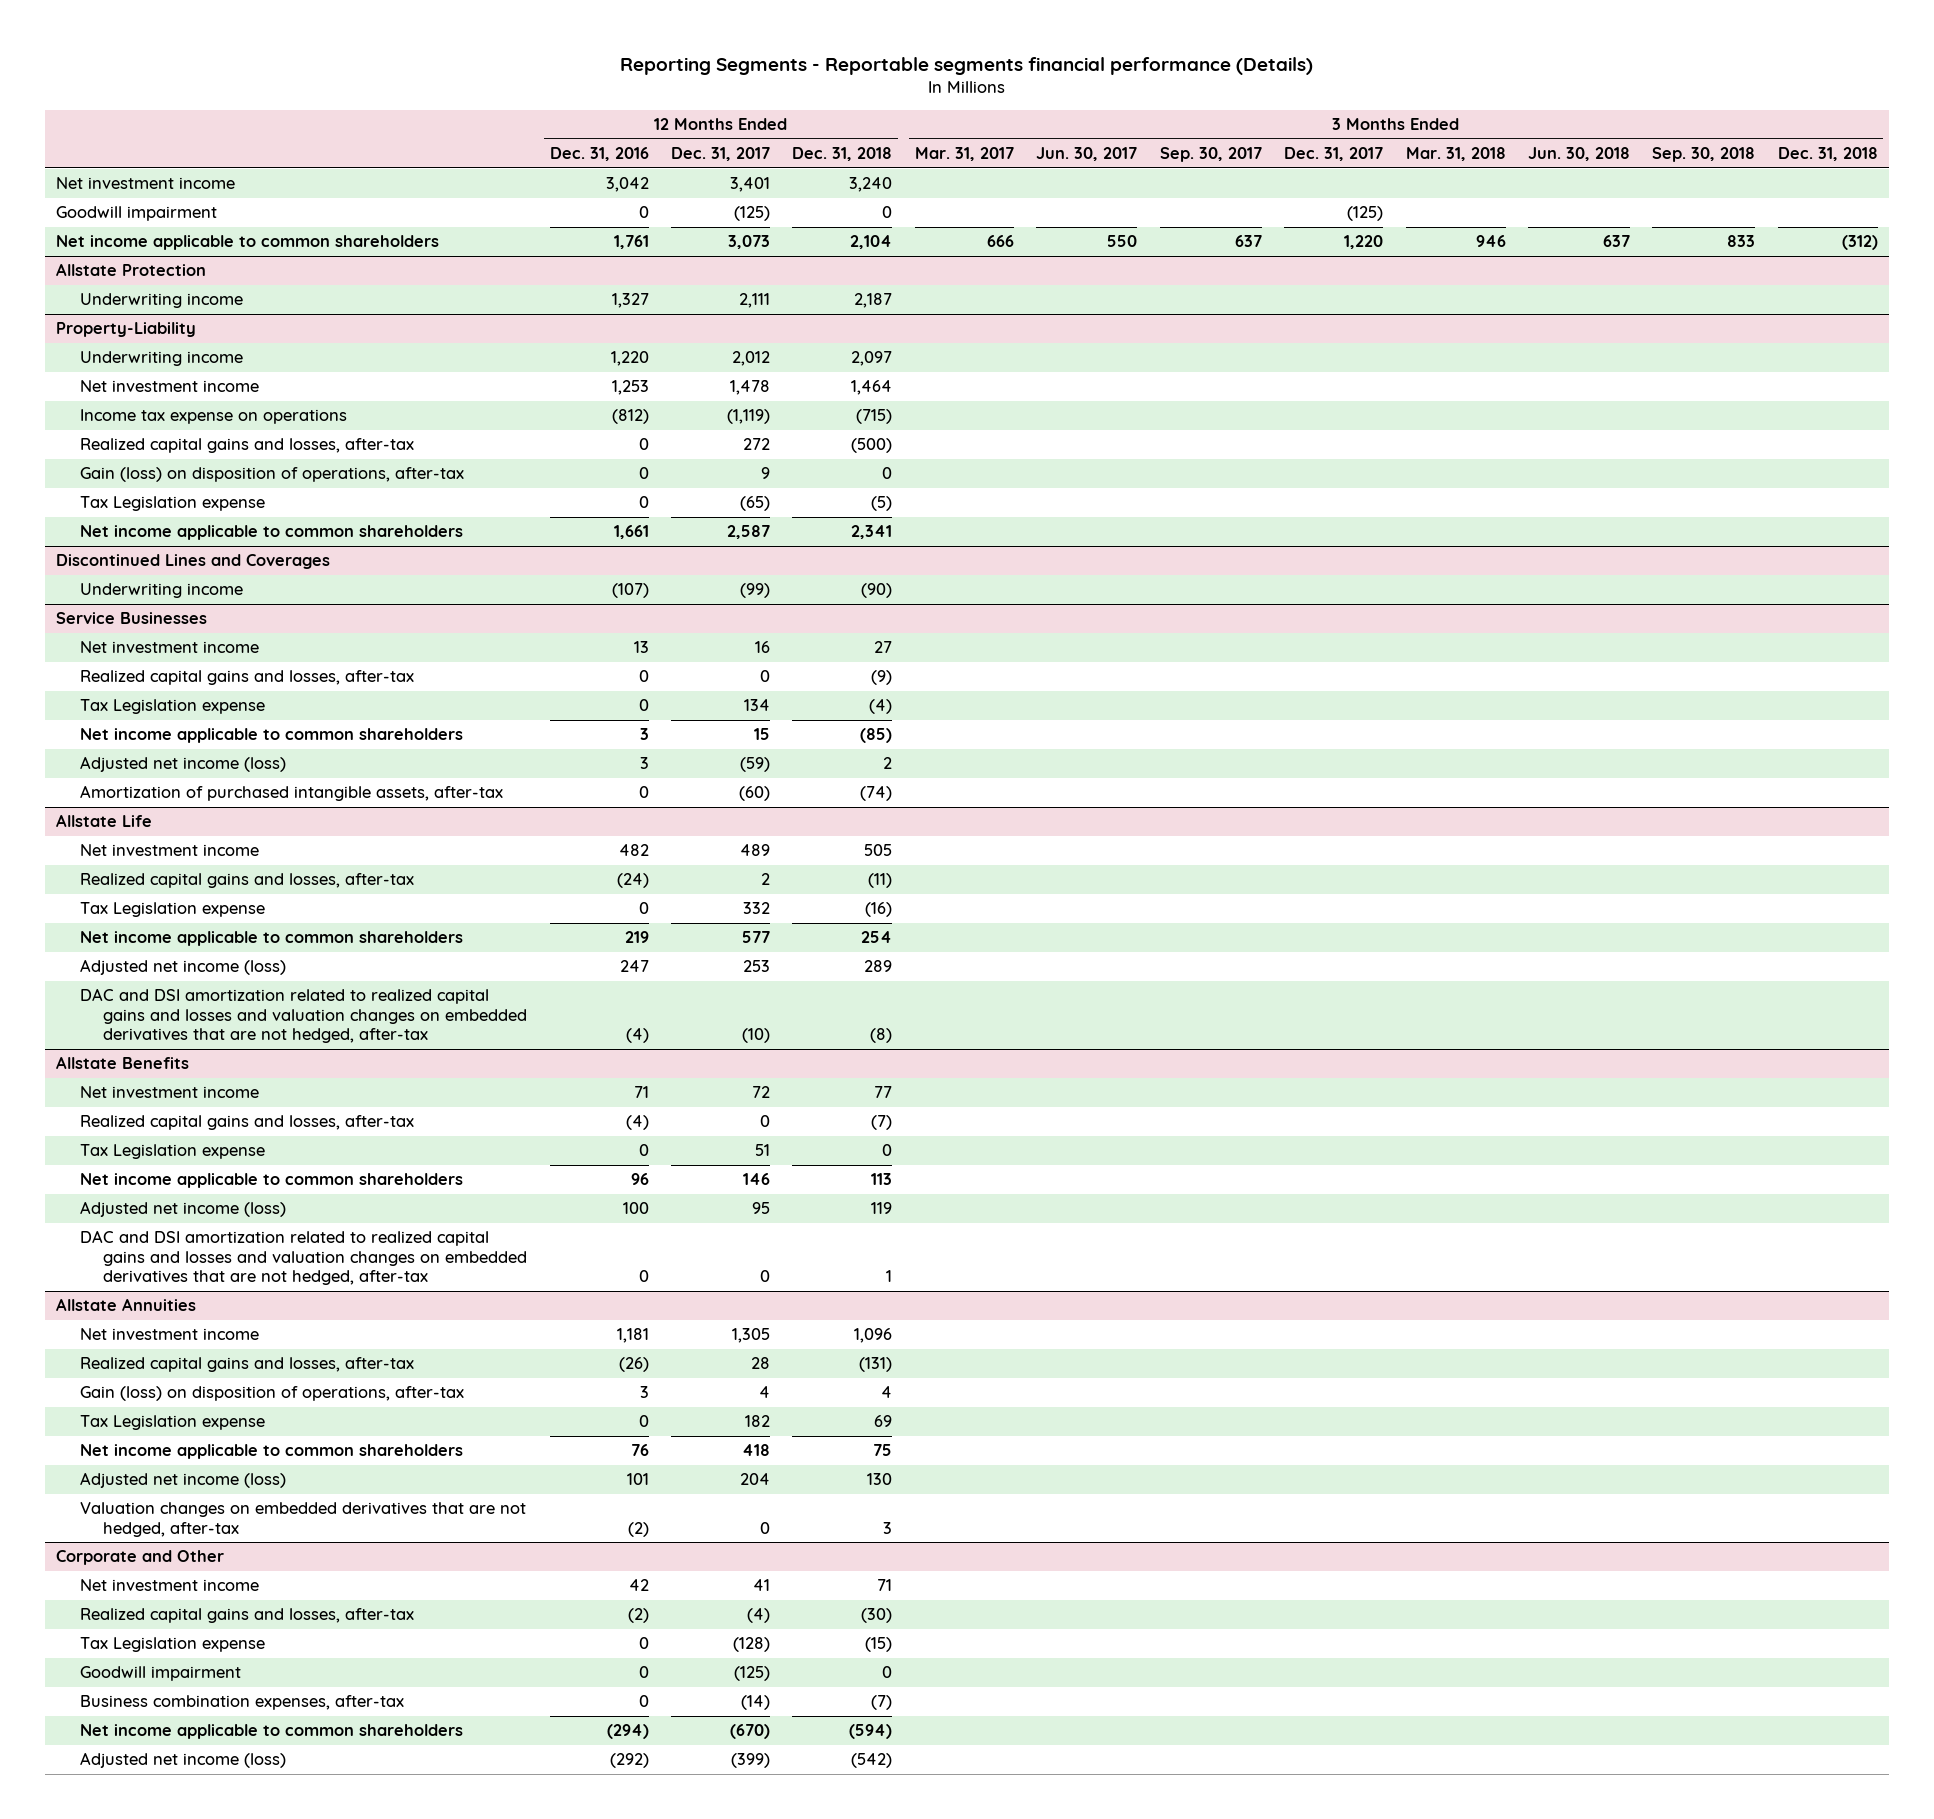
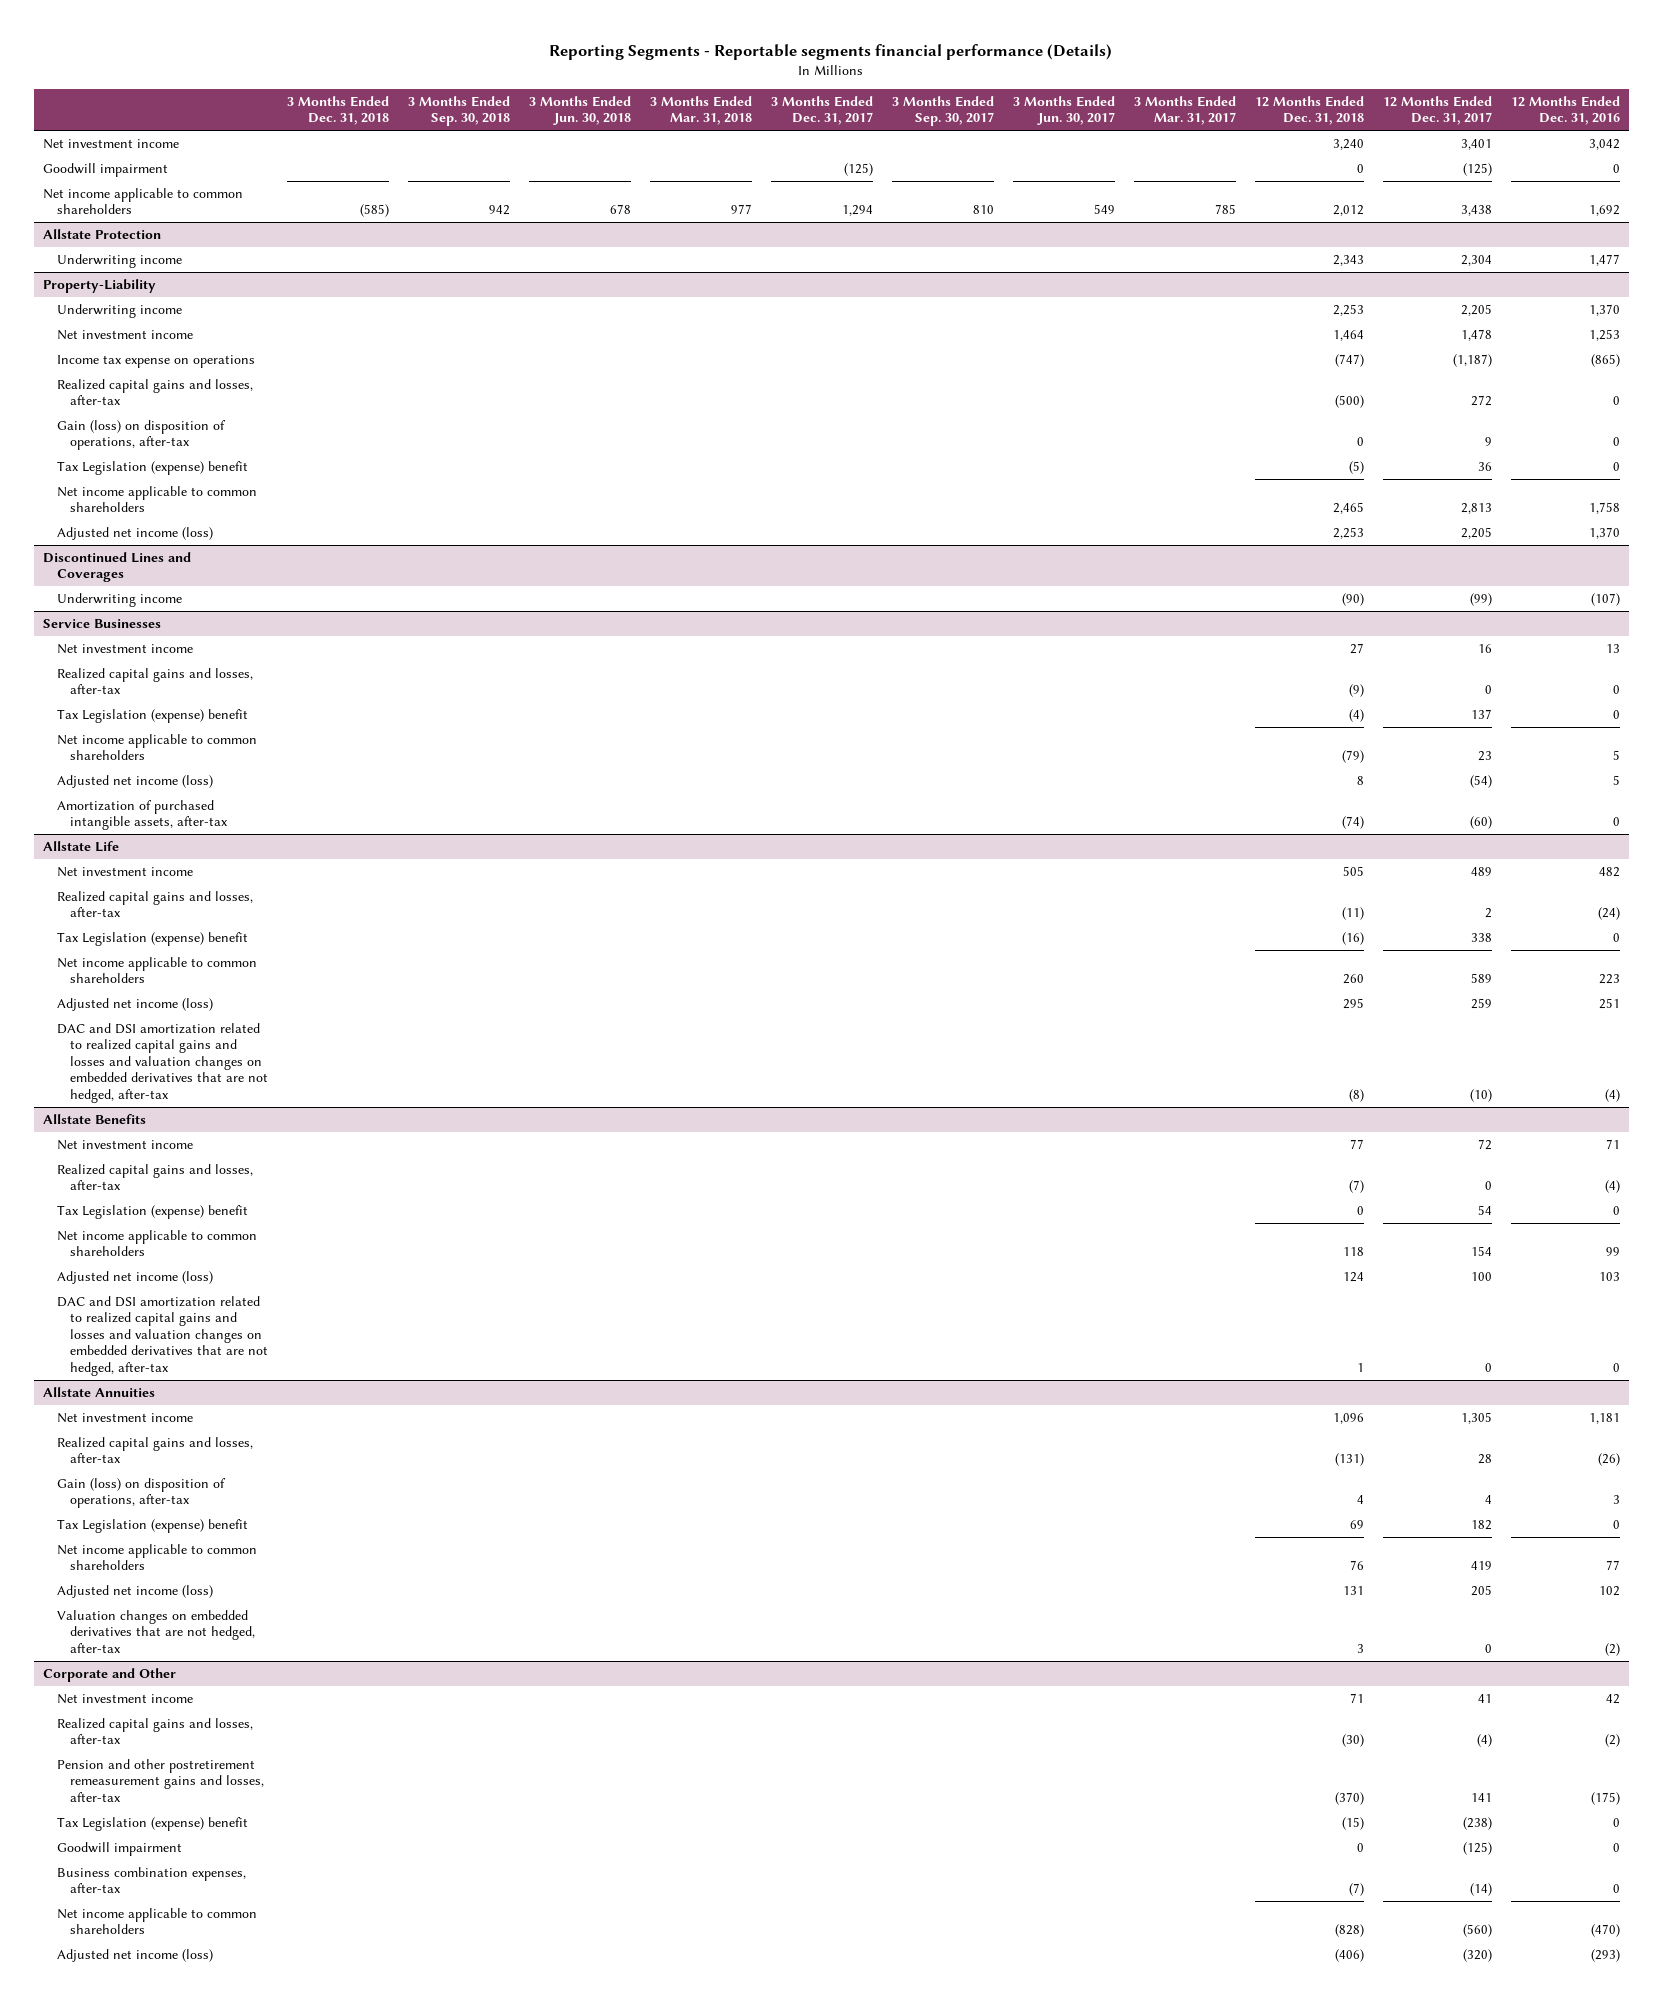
[613,235,649,250] 1,761 -> [1588,205,1620,217] 1,692
[728,235,771,250] 3,073 -> [1460,205,1492,217] 3,438
[850,235,893,250] 2,104 -> [1332,205,1364,217] 2,012
[986,235,1014,248] 666 -> [1214,204,1236,215] 785
[1107,235,1138,248] 550 -> [1093,204,1115,215] 549
[1234,235,1262,248] 637 -> [972,205,994,215] 810
[1344,235,1384,250] 1,220 -> [842,205,874,217] 1,294
[1475,235,1506,248] 946 -> [731,204,753,215] 977
[1602,235,1630,248] 637 -> [610,204,632,215] 678
[1727,235,1756,248] 833 -> [489,205,511,216] 942
[1841,235,1878,251] (312) -> [360,204,390,218] (585)
[611,293,649,309] 1,327 -> [1588,253,1620,266] 1,477
[739,293,771,309] 2,111 -> [1460,254,1492,266] 2,304
[854,293,893,309] 2,187 -> [1332,254,1364,266] 2,343
[610,351,649,367] 1,220 -> [1588,303,1620,316] 1,370
[732,351,771,367] 2,012 -> [1460,303,1492,316] 2,205
[851,351,893,367] 2,097 -> [1332,303,1364,316] 2,253
[611,409,649,425] (812) -> [1590,353,1620,367] (865)
[727,409,771,425] (1,119) -> [1452,353,1492,367] (1,187)
[856,409,893,425] (715) -> [1334,353,1364,367] (747)
[79,496,265,512] Tax Legislation expense -> [56,460,248,475] Tax Legislation (expense) benefit
[740,496,771,512] (65) -> [1477,461,1492,471] 36
[613,525,649,540] 1,661 -> [1588,502,1620,515] 1,758
[727,525,771,540] 2,587 -> [1460,503,1492,515] 2,813
[851,525,893,540] 2,341 -> [1332,502,1364,515] 2,465
none -> [56,526,213,540] Adjusted net income (loss)
[79,699,265,715] Tax Legislation expense -> [56,708,248,723] Tax Legislation (expense) benefit
[744,699,771,712] 134 -> [1470,708,1492,719] 137
[639,728,649,741] 3 -> [1612,750,1620,761] 5
[754,728,771,741] 15 -> [1477,751,1492,762] 23
[860,728,893,744] (85) -> [1341,750,1364,764] (79)
[639,757,649,770] 3 -> [1612,774,1620,785] 5
[740,757,771,773] (59) -> [1469,774,1492,788] (54)
[883,757,893,770] 2 -> [1356,775,1364,785] 8
[79,902,265,918] Tax Legislation expense -> [56,931,248,946] Tax Legislation (expense) benefit
[743,902,771,915] 332 -> [1470,932,1492,942] 338
[624,931,649,944] 219 -> [1598,974,1620,985] 223
[742,931,771,944] 577 -> [1470,973,1492,984] 589
[861,931,893,944] 254 -> [1342,974,1364,985] 260
[619,960,649,973] 247 -> [1598,997,1620,1009] 251
[743,960,771,973] 253 -> [1470,997,1492,1009] 259
[864,960,893,973] 289 -> [1342,997,1364,1009] 295
[79,1144,265,1160] Tax Legislation expense -> [56,1204,248,1219] Tax Legislation (expense) benefit
[755,1144,771,1157] 51 -> [1477,1204,1492,1215] 54
[630,1173,649,1186] 96 -> [1605,1247,1620,1257] 99
[743,1173,771,1186] 146 -> [1470,1246,1492,1257] 154
[871,1173,893,1186] 113 -> [1342,1247,1364,1257] 118
[622,1202,649,1215] 100 -> [1598,1271,1620,1281] 103
[752,1202,771,1215] 95 -> [1470,1271,1492,1281] 100
[871,1202,893,1215] 119 -> [1342,1271,1364,1282] 124
[79,1415,265,1431] Tax Legislation expense -> [56,1518,248,1533] Tax Legislation (expense) benefit
[630,1444,649,1457] 76 -> [1605,1560,1620,1571] 77
[742,1444,771,1457] 418 -> [1470,1561,1492,1571] 419
[873,1444,893,1457] 75 -> [1349,1560,1364,1571] 76
[626,1473,649,1486] 101 -> [1598,1585,1620,1596] 102
[740,1473,771,1486] 204 -> [1470,1584,1492,1596] 205
[867,1473,893,1486] 130 -> [1342,1585,1364,1595] 131
none -> [56,1758,265,1802] Pension and other postretirement remeasurement gains and losses, after-tax
[79,1637,265,1653] Tax Legislation expense -> [56,1816,248,1831] Tax Legislation (expense) benefit
[733,1637,771,1653] (128) -> [1462,1816,1492,1830] (238)
[606,1724,649,1740] (294) -> [1590,1924,1620,1938] (470)
[730,1724,771,1740] (670) -> [1462,1924,1492,1938] (560)
[849,1724,893,1740] (594) -> [1334,1924,1364,1938] (828)
[609,1753,649,1769] (292) -> [1590,1948,1620,1962] (293)
[731,1753,771,1769] (399) -> [1462,1948,1492,1962] (320)
[851,1753,893,1769] (542) -> [1334,1948,1364,1962] (406)

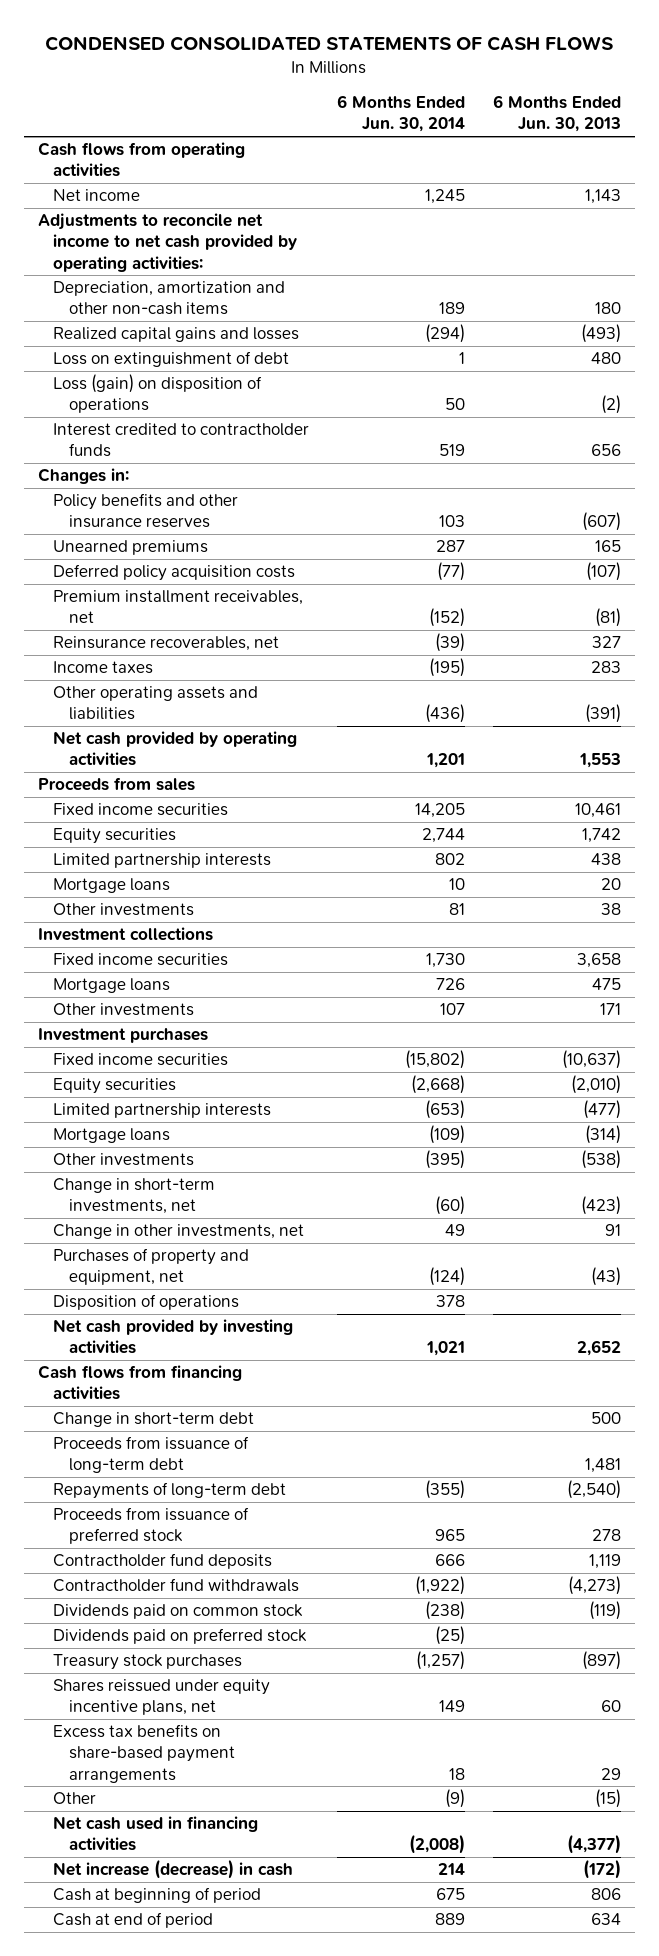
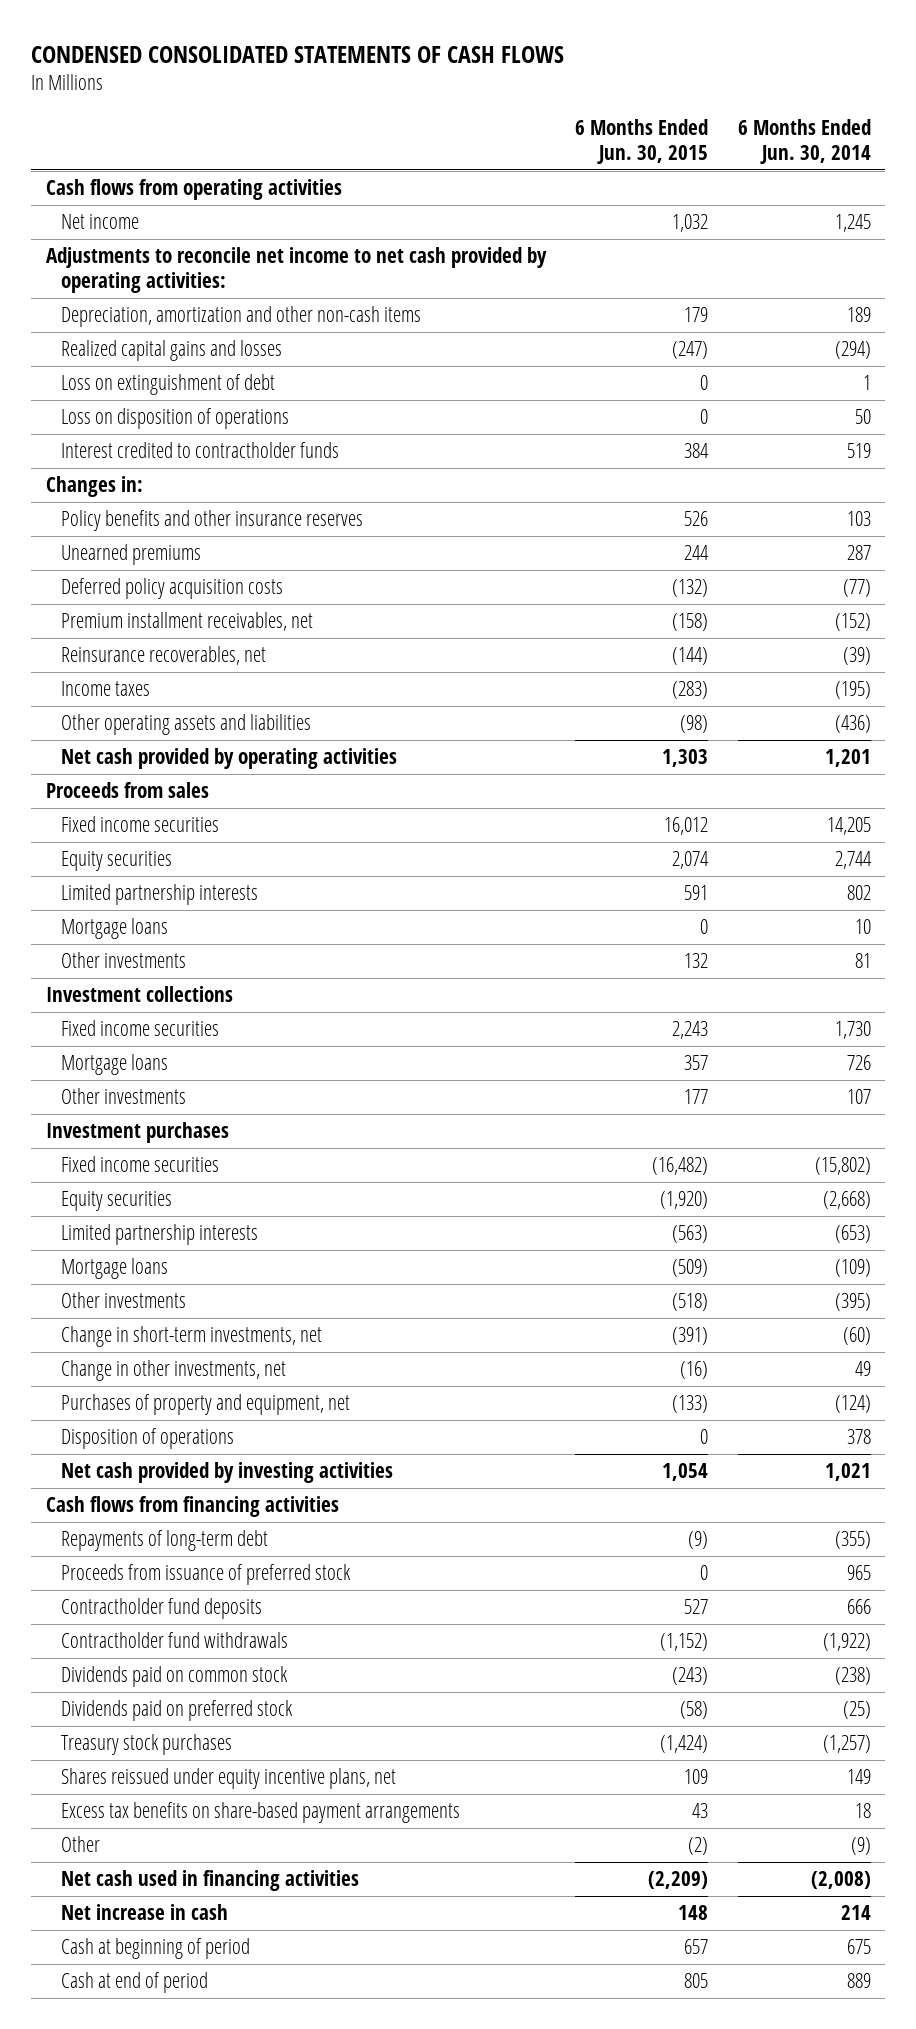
[493,95,622,133] 6 Months Ended Jun. 30, 2013 -> none
none -> [575,119,709,164] 6 Months Ended Jun. 30, 2015
[53,374,263,414] Loss (gain) on disposition of operations -> [60,408,289,430] Loss on disposition of operations
[53,1412,255,1428] Change in short-term debt -> none
[53,1436,250,1474] Proceeds from issuance of long-term debt -> none
[53,1859,294,1880] Net increase (decrease) in cash -> [60,1904,228,1921] Net increase in cash

